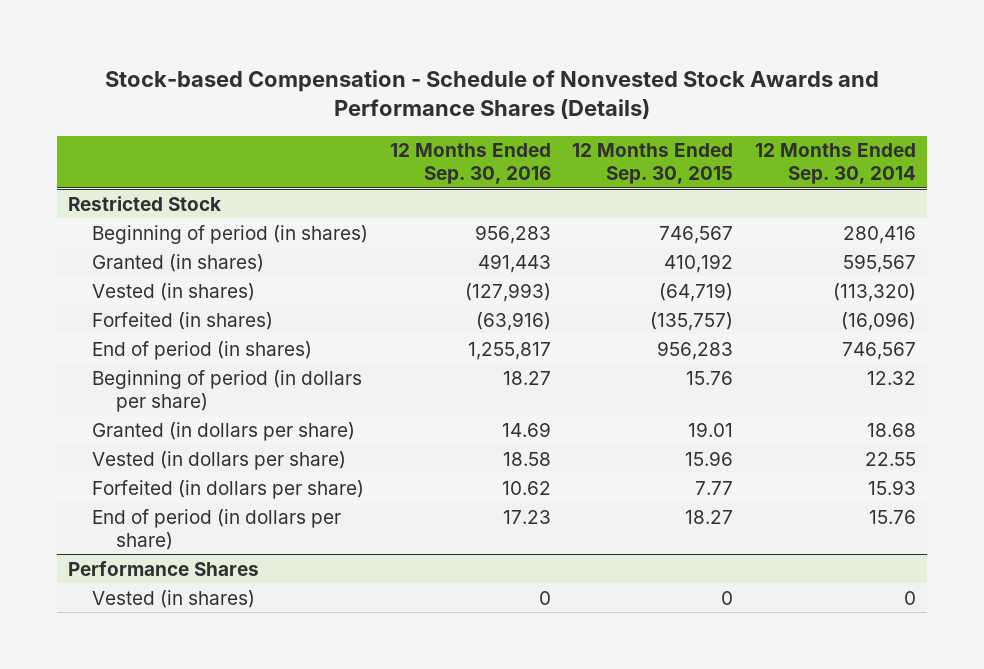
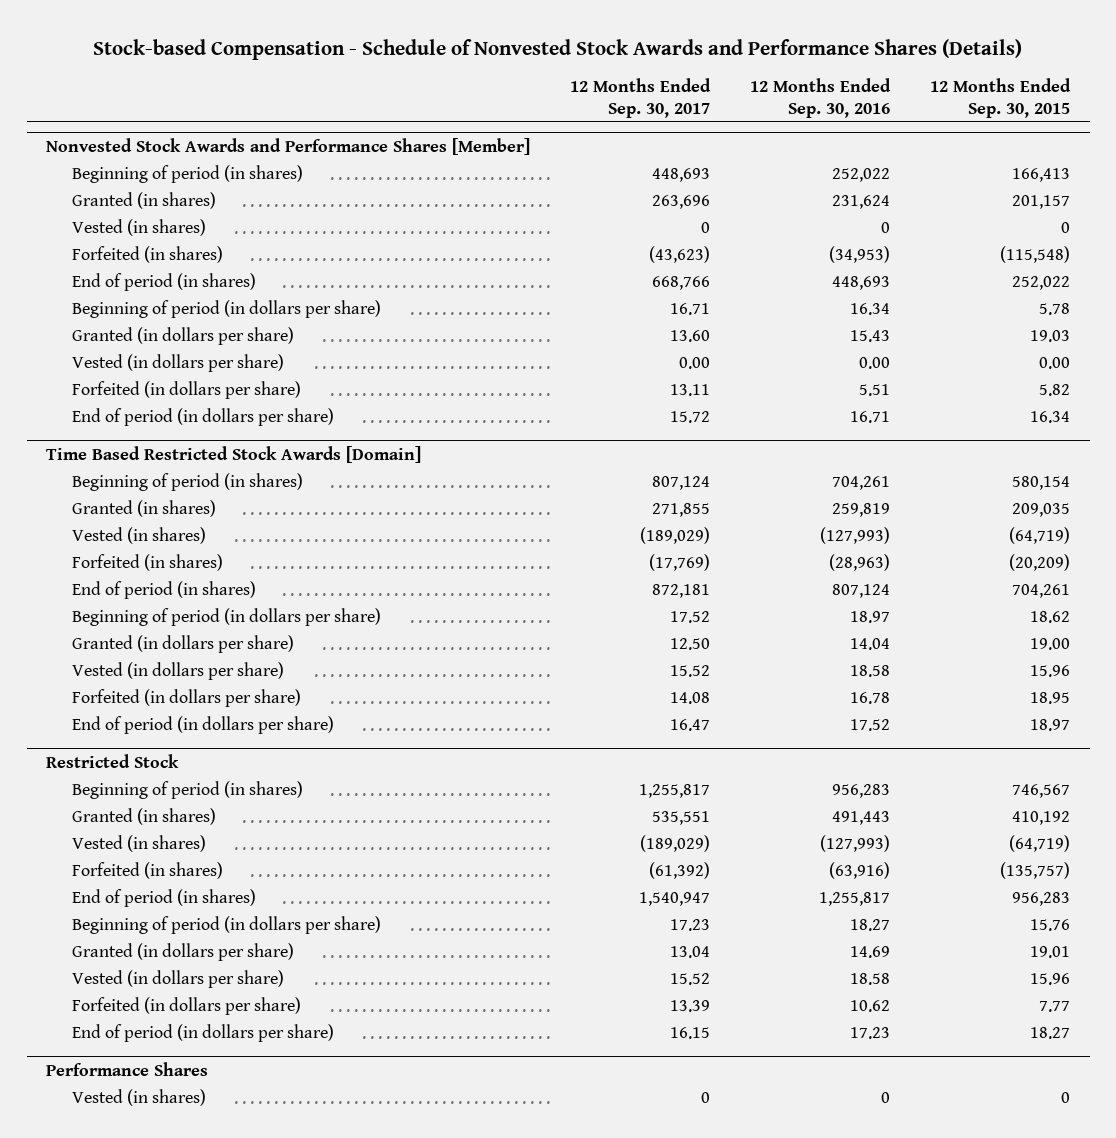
[755,143,917,185] 12 Months Ended Sep. 30, 2014 -> none
none -> [570,78,712,118] 12 Months Ended Sep. 30, 2017
none -> [46,137,531,155] Nonvested Stock Awards and Performance Shares [Member]
none -> [71,165,303,184] Beginning of period (in shares)
none -> [71,192,216,210] Granted (in shares)
none -> [71,219,206,237] Vested (in shares)
none -> [71,246,223,264] Forfeited (in shares)
none -> [71,273,256,292] End of period (in shares)
none -> [71,300,381,319] Beginning of period (in dollars per share)
none -> [71,327,294,346] Granted (in dollars per share)
none -> [71,354,284,373] Vested (in dollars per share)
none -> [71,381,301,400] Forfeited (in dollars per share)
none -> [71,408,334,427] End of period (in dollars per share)
none -> [46,445,422,463] Time Based Restricted Stock Awards [Domain]
none -> [71,473,303,492] Beginning of period (in shares)
none -> [71,500,216,518] Granted (in shares)
none -> [71,527,206,545] Vested (in shares)
none -> [71,554,223,572] Forfeited (in shares)
none -> [71,581,256,600] End of period (in shares)
none -> [71,608,381,627] Beginning of period (in dollars per share)
none -> [71,635,294,654] Granted (in dollars per share)
none -> [71,662,284,681] Vested (in dollars per share)
none -> [71,689,301,708] Forfeited (in dollars per share)
none -> [71,716,334,735] End of period (in dollars per share)

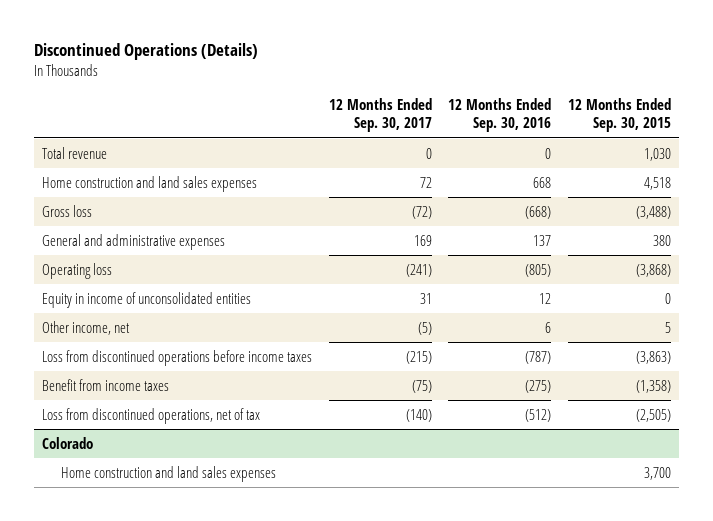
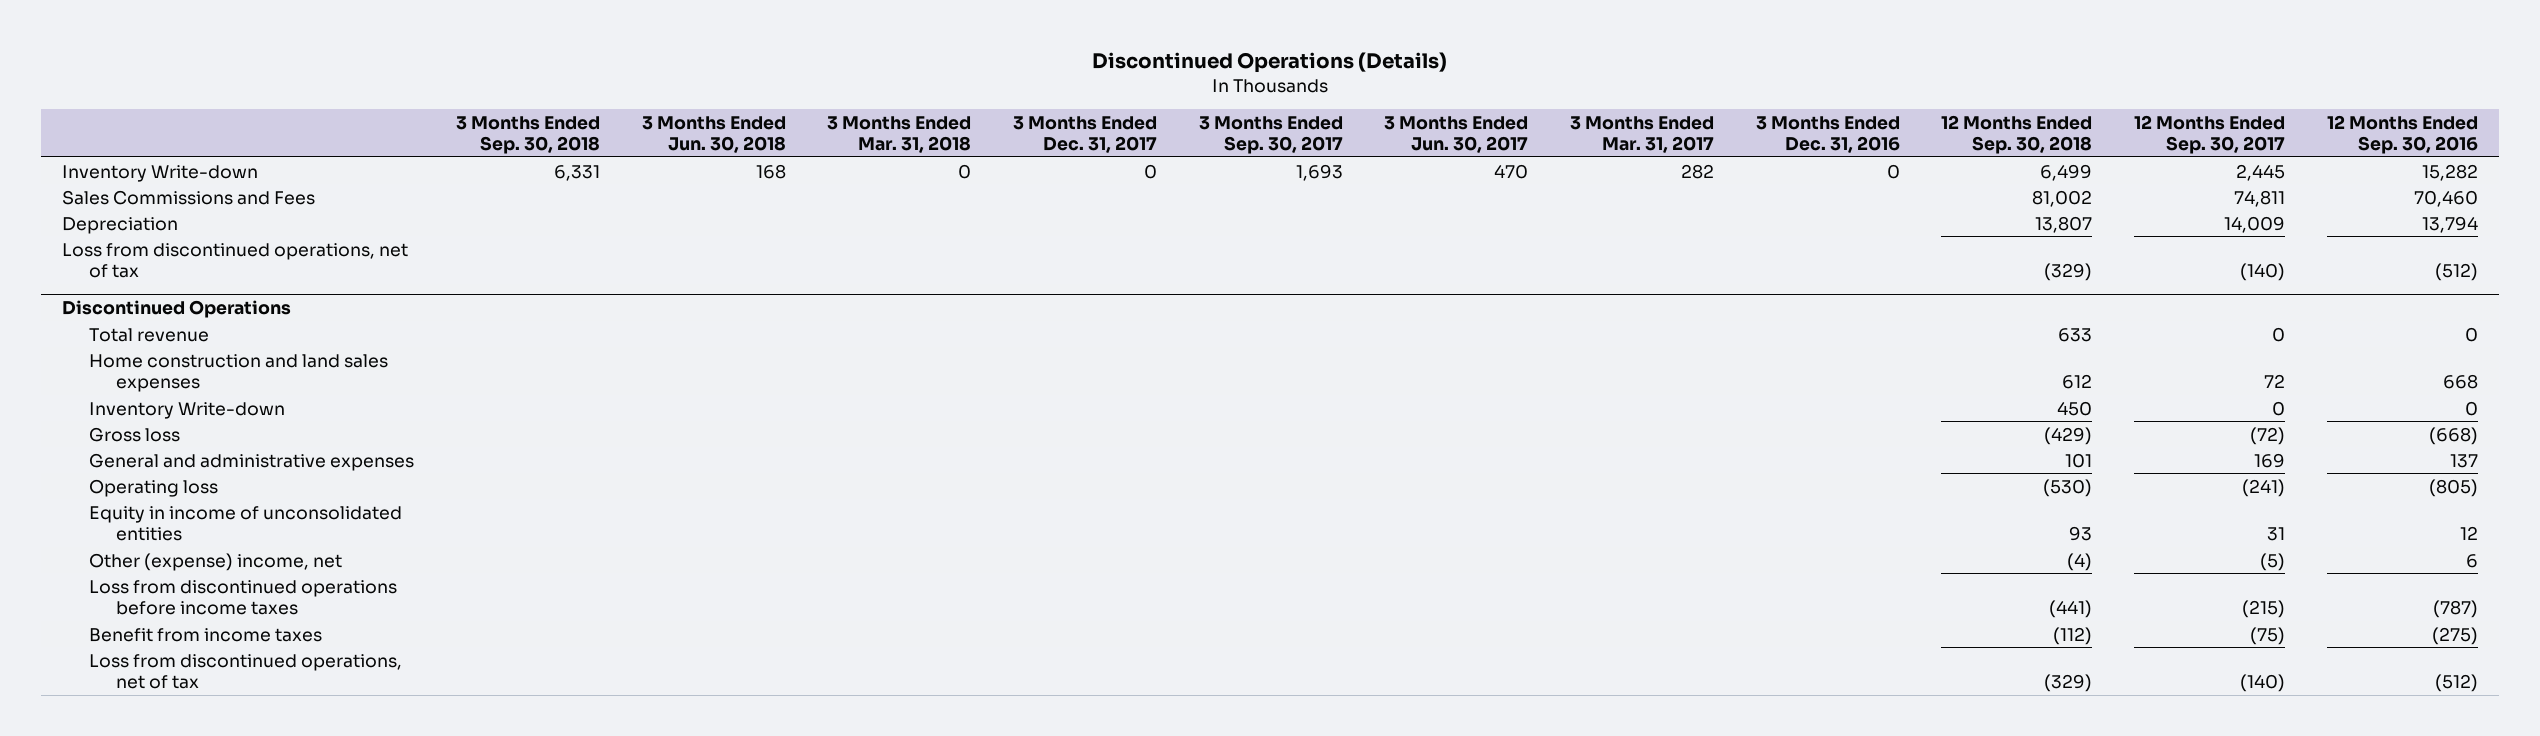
[567,97,671,133] 12 Months Ended Sep. 30, 2015 -> none
none -> [455,115,600,155] 3 Months Ended Sep. 30, 2018
none -> [641,115,786,154] 3 Months Ended Jun. 30, 2018
none -> [827,115,972,154] 3 Months Ended Mar. 31, 2018
none -> [1013,115,1158,154] 3 Months Ended Dec. 31, 2017
none -> [1198,115,1343,155] 3 Months Ended Sep. 30, 2017
none -> [1384,115,1529,154] 3 Months Ended Jun. 30, 2017
none -> [1570,115,1715,154] 3 Months Ended Mar. 31, 2017
none -> [1755,115,1900,154] 3 Months Ended Dec. 31, 2016
none -> [1941,114,2093,155] 12 Months Ended Sep. 30, 2018
none -> [62,164,259,182] Inventory Write-down
none -> [62,189,316,205] Sales Commissions and Fees
none -> [62,216,179,234] Depreciation
none -> [62,242,409,279] Loss from discontinued operations, net of tax
none -> [62,300,292,319] Discontinued Operations
none -> [89,401,286,419] Inventory Write-down
[42,320,131,335] Other income, net -> [89,552,343,571] Other (expense) income, net
[42,436,94,449] Colorado -> none
[61,465,277,482] Home construction and land sales expenses -> none

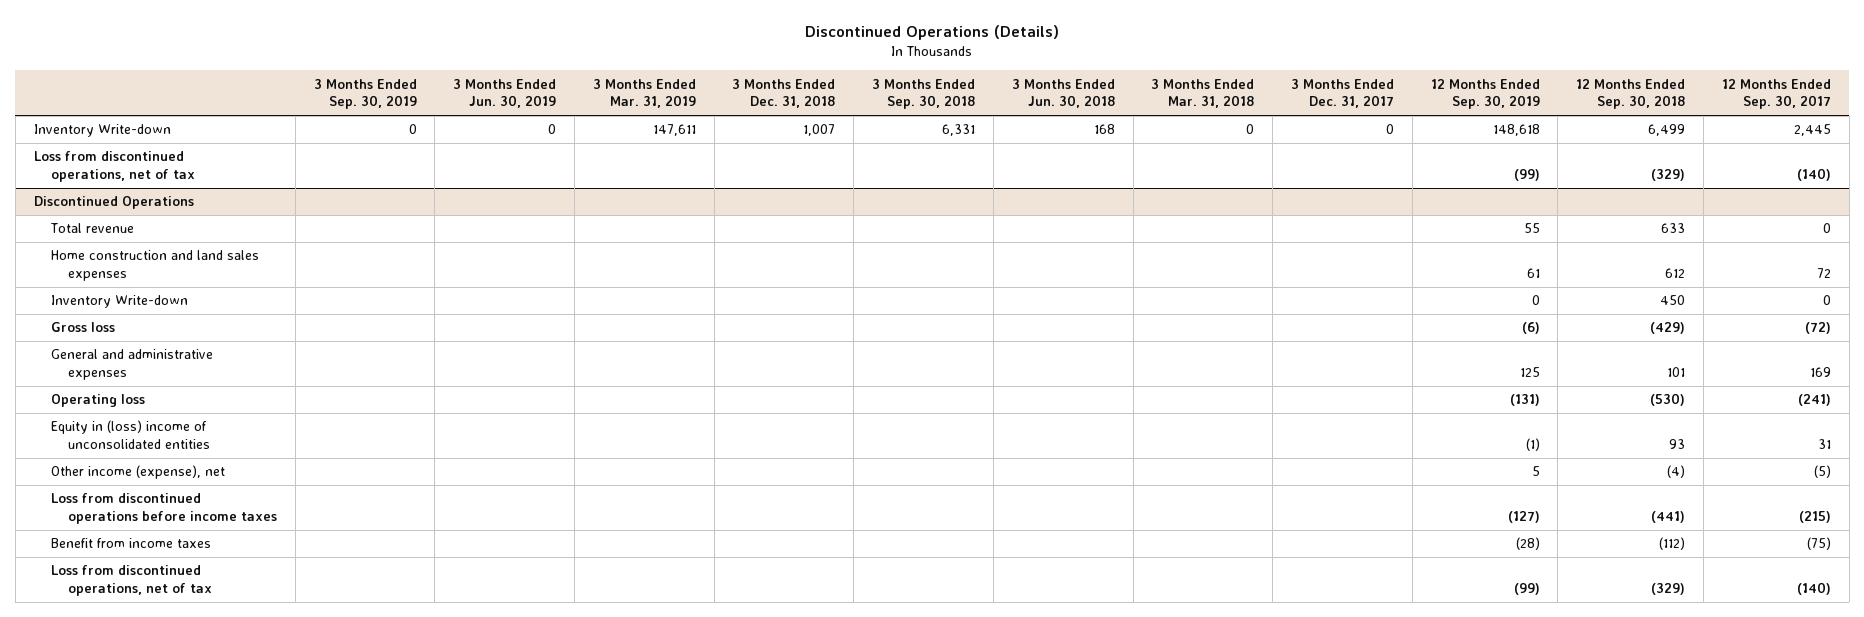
[1198,115,1343,155] 3 Months Ended Sep. 30, 2017 -> none
[1384,115,1529,154] 3 Months Ended Jun. 30, 2017 -> none
[1570,115,1715,154] 3 Months Ended Mar. 31, 2017 -> none
[1755,115,1900,154] 3 Months Ended Dec. 31, 2016 -> none
[2326,114,2478,155] 12 Months Ended Sep. 30, 2016 -> none
none -> [313,78,417,110] 3 Months Ended Sep. 30, 2019
none -> [453,78,557,109] 3 Months Ended Jun. 30, 2019
none -> [592,78,696,109] 3 Months Ended Mar. 31, 2019
none -> [732,78,836,109] 3 Months Ended Dec. 31, 2018
none -> [1430,78,1540,110] 12 Months Ended Sep. 30, 2019
[62,189,316,205] Sales Commissions and Fees -> none
[62,216,179,234] Depreciation -> none
[89,505,403,542] Equity in income of unconsolidated entities -> [50,420,210,450] Equity in (loss) income of unconsolidated entities
[89,552,343,571] Other (expense) income, net -> [50,465,225,480] Other income (expense), net

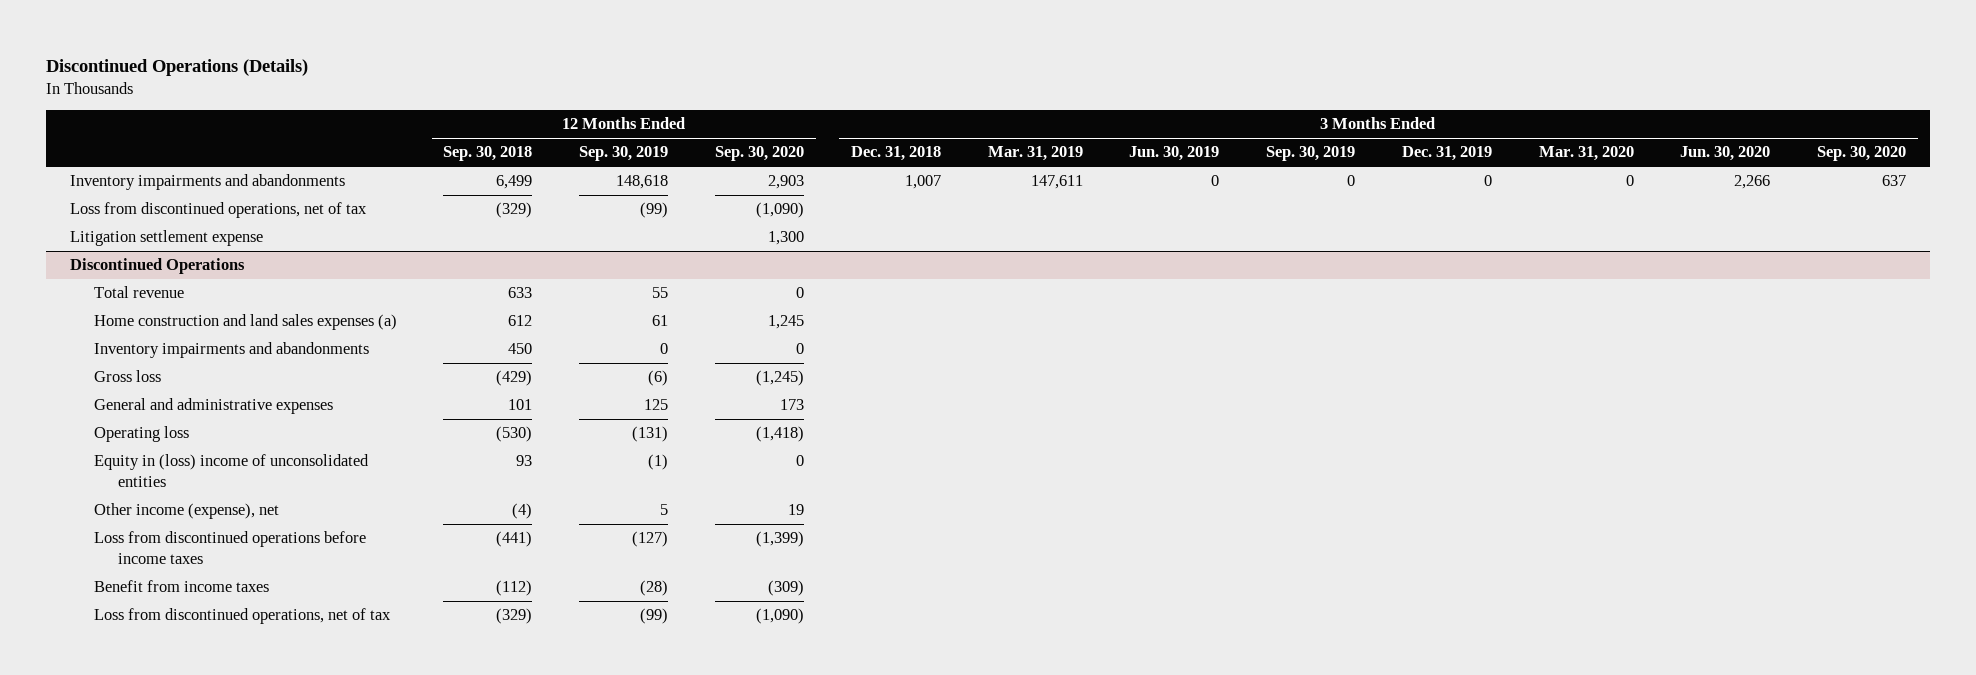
[872,78,976,110] 3 Months Ended Sep. 30, 2018 -> none
[1011,78,1115,109] 3 Months Ended Jun. 30, 2018 -> none
[1151,78,1255,109] 3 Months Ended Mar. 31, 2018 -> none
[1290,78,1394,109] 3 Months Ended Dec. 31, 2017 -> none
[1721,78,1831,110] 12 Months Ended Sep. 30, 2017 -> none
none -> [715,146,805,162] Sep. 30, 2020
none -> [1401,146,1492,162] Dec. 31, 2019
none -> [1538,146,1634,162] Mar. 31, 2020
none -> [1680,146,1771,162] Jun. 30, 2020
none -> [1817,146,1907,162] Sep. 30, 2020
[33,124,171,138] Inventory Write-down -> [69,174,345,191] Inventory impairments and abandonments
none -> [69,230,263,247] Litigation settlement expense
[50,250,259,282] Home construction and land sales expenses -> [93,314,397,331] Home construction and land sales expenses (a)
[50,295,188,309] Inventory Write-down -> [93,342,369,359] Inventory impairments and abandonments

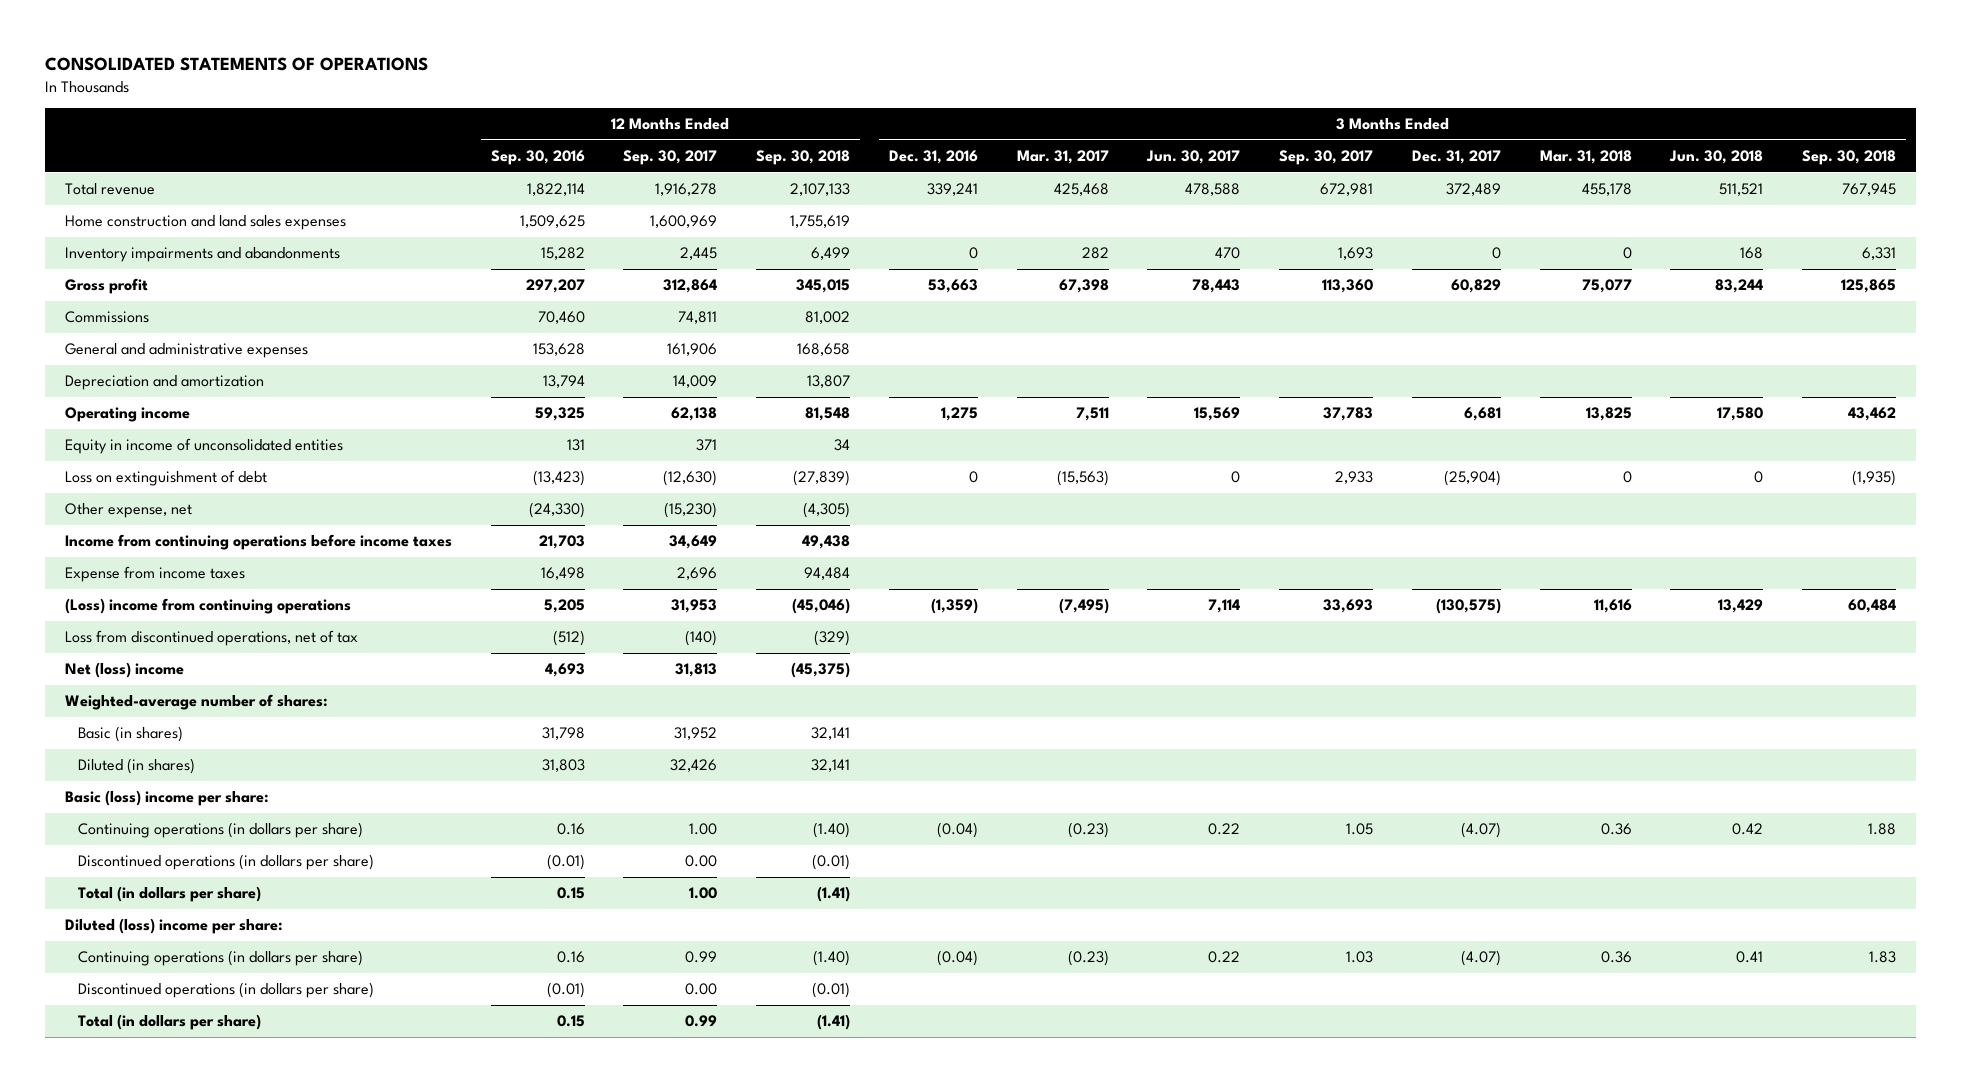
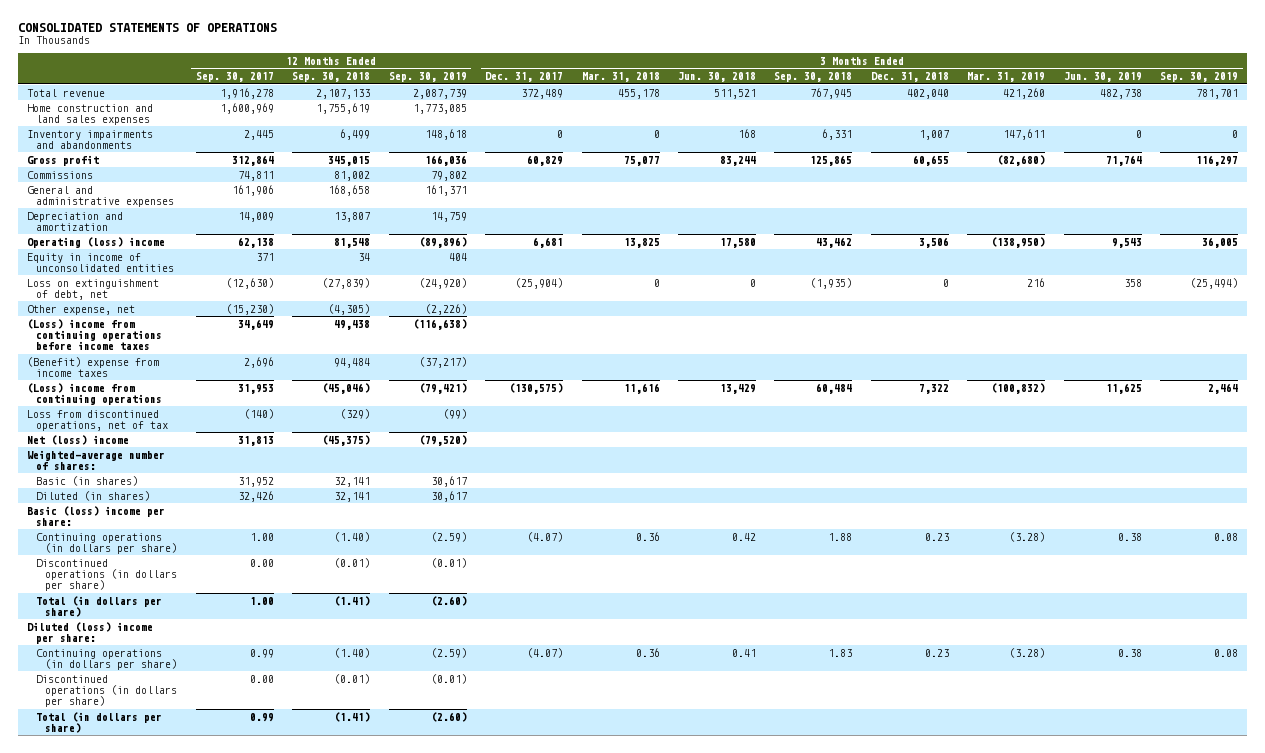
[490,149,585,165] Sep. 30, 2016 -> none
[888,149,978,164] Dec. 31, 2016 -> none
[1016,149,1109,164] Mar. 31, 2017 -> none
[1146,149,1241,164] Jun. 30, 2017 -> none
[1279,149,1374,165] Sep. 30, 2017 -> none
none -> [388,72,467,83] Sep. 30, 2019
none -> [870,72,949,83] Dec. 31, 2018
none -> [967,72,1046,83] Mar. 31, 2019
none -> [1063,72,1142,83] Jun. 30, 2019
none -> [1160,72,1239,83] Sep. 30, 2019
[64,407,190,423] Operating income -> [26,236,165,248] Operating (loss) income
[64,470,267,487] Loss on extinguishment of debt -> [26,278,159,301] Loss on extinguishment of debt, net
[64,534,452,551] Income from continuing operations before income taxes -> [26,318,163,351] (Loss) income from continuing operations before income taxes
[64,566,245,583] Expense from income taxes -> [26,356,159,378] (Benefit) expense from income taxes

